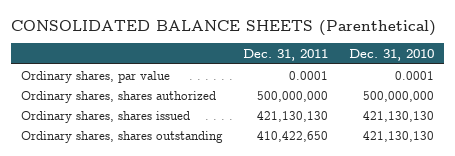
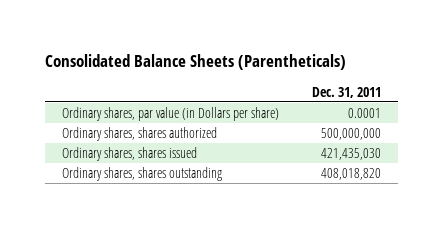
[10,19,436,36] CONSOLIDATED BALANCE SHEETS (Parenthetical) -> [45,54,347,71] Consolidated Balance Sheets (Parentheticals)
[348,49,434,62] Dec. 31, 2010 -> none
[20,70,170,83] Ordinary shares, par value -> [62,107,280,122] Ordinary shares, par value (in Dollars per share)
[257,110,329,122] 421,130,130 -> [321,148,382,161] 421,435,030
[257,130,329,142] 410,422,650 -> [321,168,382,181] 408,018,820

